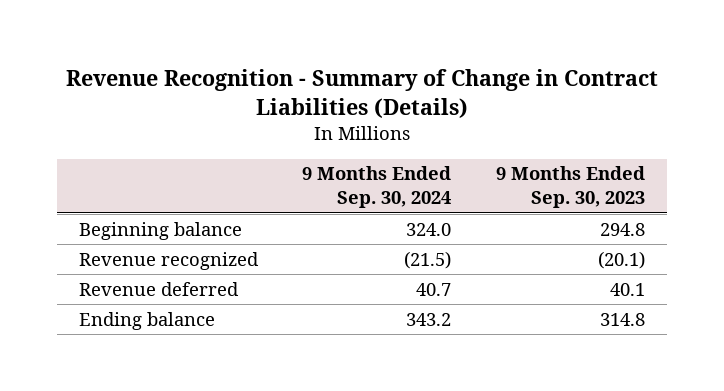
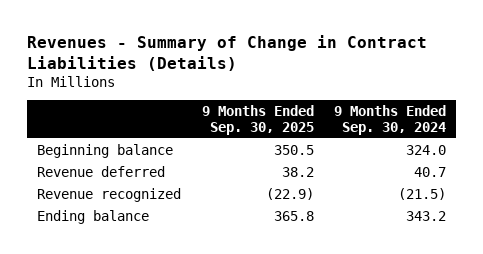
[65,68,658,118] Revenue Recognition - Summary of Change in Contract Liabilities (Details) -> [27,35,428,71] Revenues - Summary of Change in Contract Liabilities (Details)
[496,166,646,209] 9 Months Ended Sep. 30, 2023 -> none
none -> [201,105,314,135] 9 Months Ended Sep. 30, 2025
[78,251,259,270] Revenue recognized -> [37,187,182,202] Revenue recognized

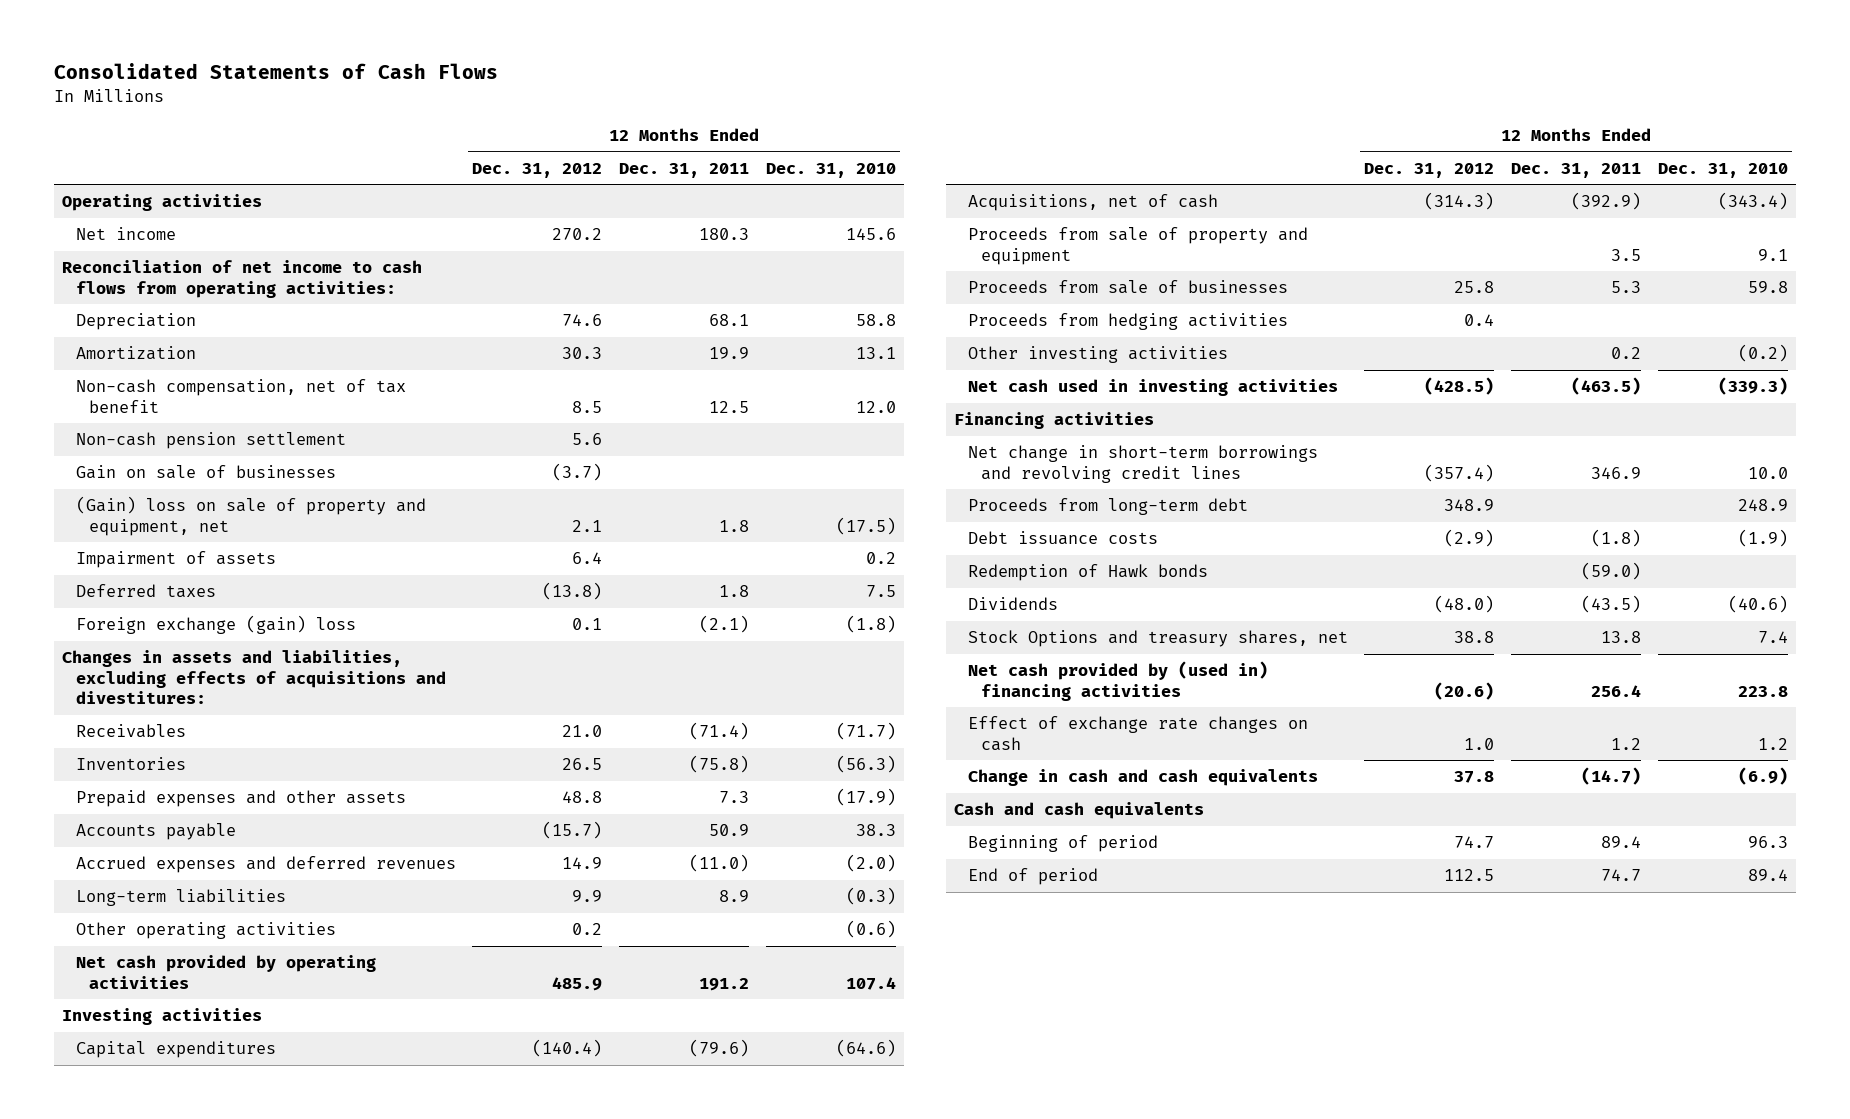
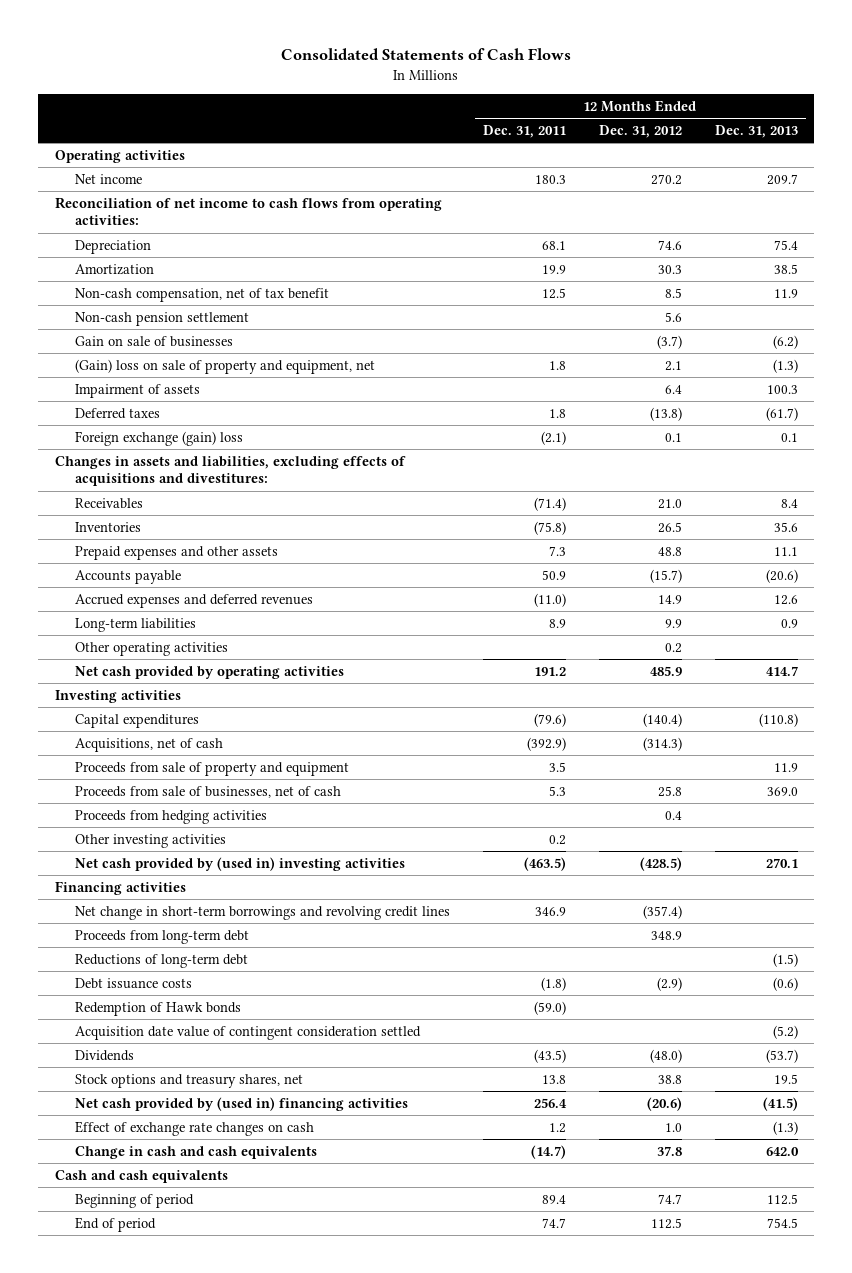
[765,162,896,178] Dec. 31, 2010 -> none
none -> [714,124,798,138] Dec. 31, 2013
[967,280,1288,295] Proceeds from sale of businesses -> [75,785,342,798] Proceeds from sale of businesses, net of cash
[967,379,1338,397] Net cash used in investing activities -> [75,856,406,871] Net cash provided by (used in) investing activities
none -> [75,953,249,968] Reductions of long-term debt
none -> [75,1025,422,1040] Acquisition date value of contingent consideration settled
[967,630,1348,648] Stock Options and treasury shares, net -> [75,1073,304,1088] Stock options and treasury shares, net

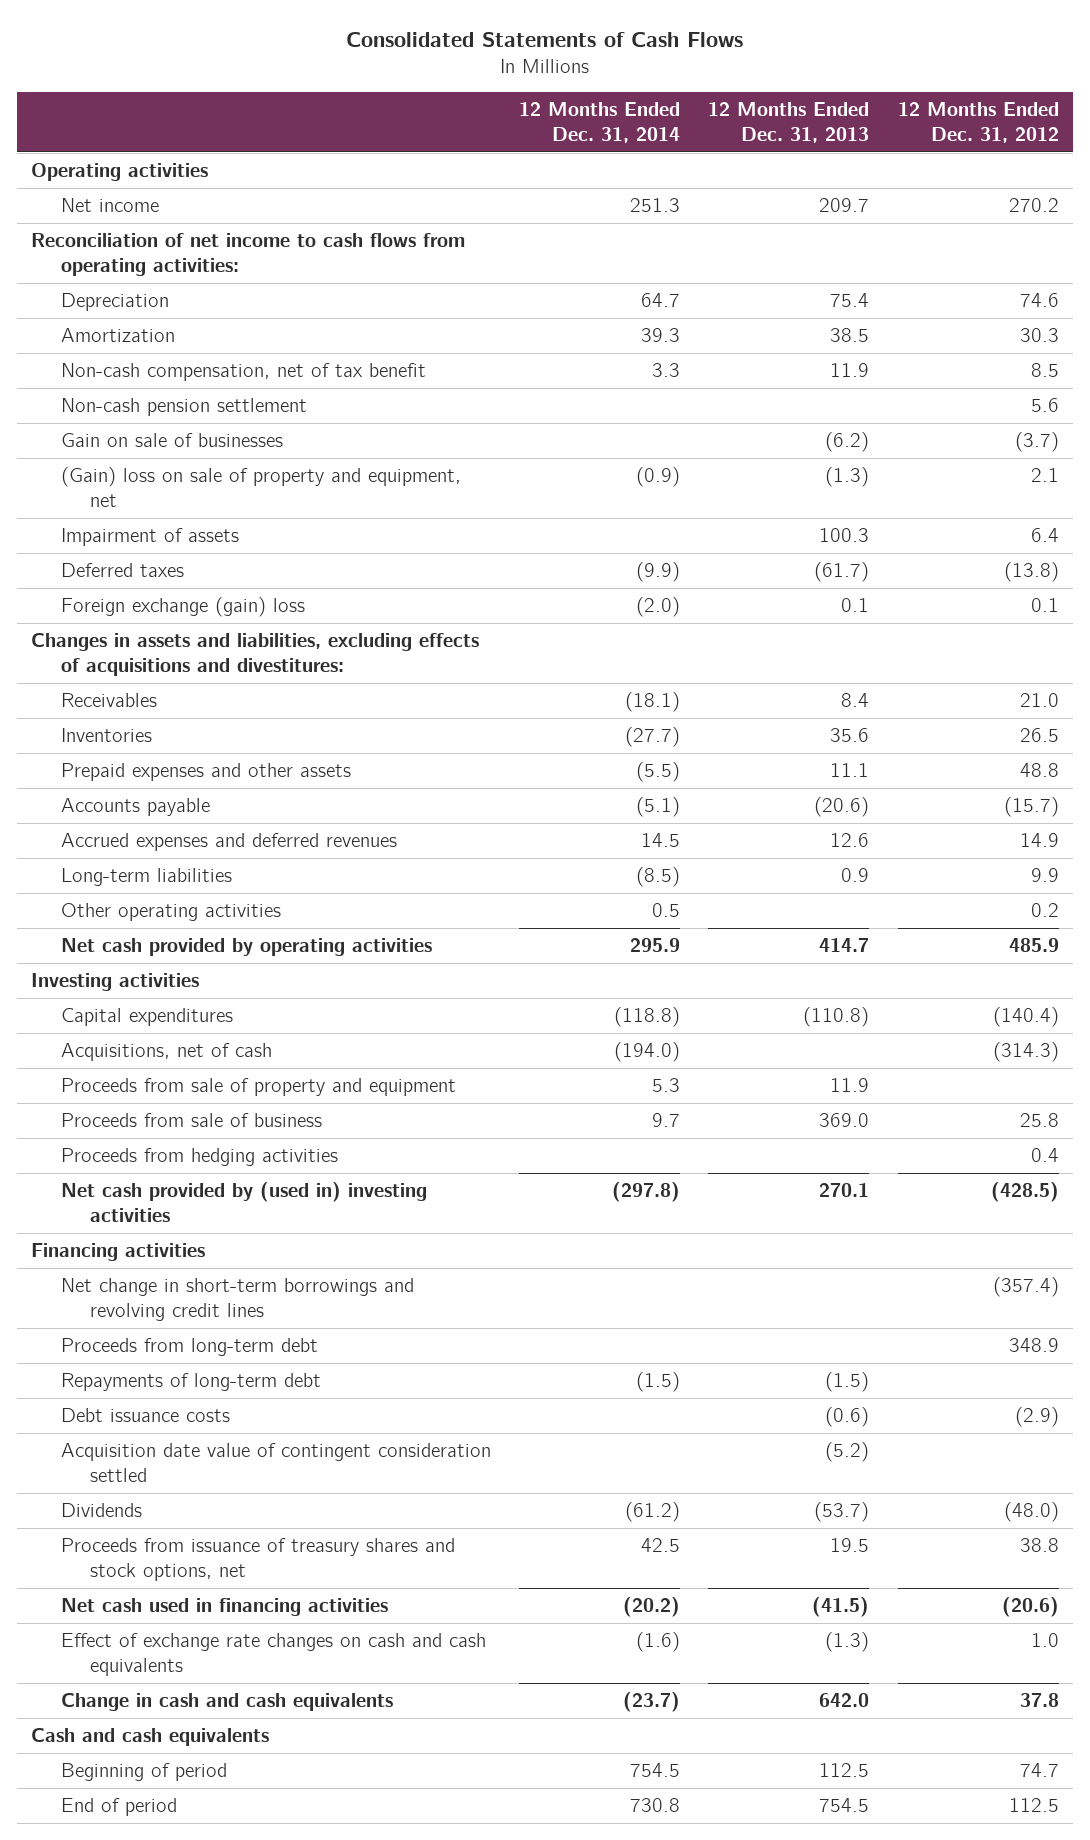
[483,124,567,138] Dec. 31, 2011 -> none
none -> [518,102,680,144] 12 Months Ended Dec. 31, 2014
[75,785,342,798] Proceeds from sale of businesses, net of cash -> [60,1112,322,1127] Proceeds from sale of business
[75,833,227,848] Other investing activities -> none
[75,953,249,968] Reductions of long-term debt -> [60,1372,321,1391] Repayments of long-term debt
[75,1001,242,1016] Redemption of Hawk bonds -> none
[75,1073,304,1088] Stock options and treasury shares, net -> [60,1537,455,1581] Proceeds from issuance of treasury shares and stock options, net
[75,1096,409,1111] Net cash provided by (used in) financing activities -> [60,1597,388,1616] Net cash used in financing activities
[75,1120,315,1136] Effect of exchange rate changes on cash -> [60,1632,486,1676] Effect of exchange rate changes on cash and cash equivalents

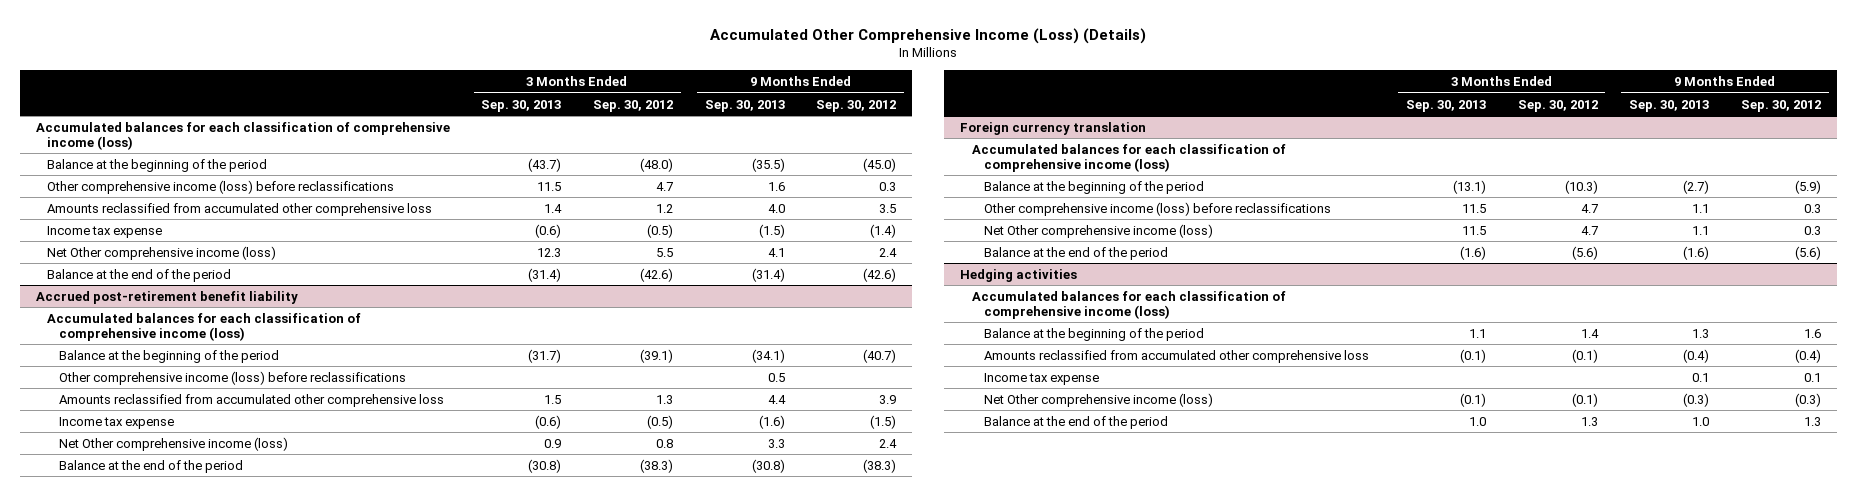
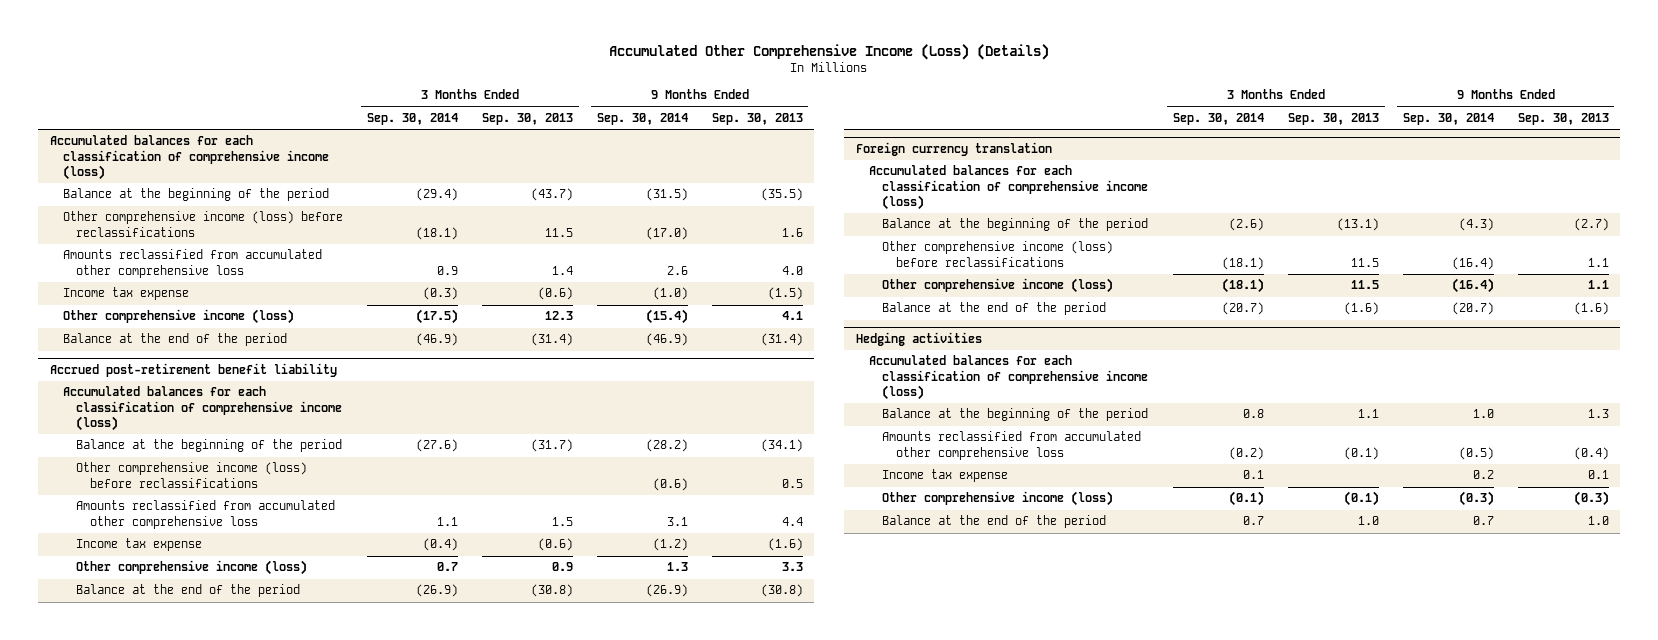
[593,99,674,112] Sep. 30, 2012 -> none
[816,99,897,112] Sep. 30, 2012 -> none
none -> [366,113,458,126] Sep. 30, 2014
none -> [596,113,688,126] Sep. 30, 2014
[47,245,277,260] Net Other comprehensive income (loss) -> [63,309,295,325] Other comprehensive income (loss)
[59,436,289,451] Net Other comprehensive income (loss) -> [76,560,308,576] Other comprehensive income (loss)
[983,223,1213,238] Net Other comprehensive income (loss) -> [882,278,1114,294] Other comprehensive income (loss)
[983,392,1213,407] Net Other comprehensive income (loss) -> [882,491,1114,507] Other comprehensive income (loss)

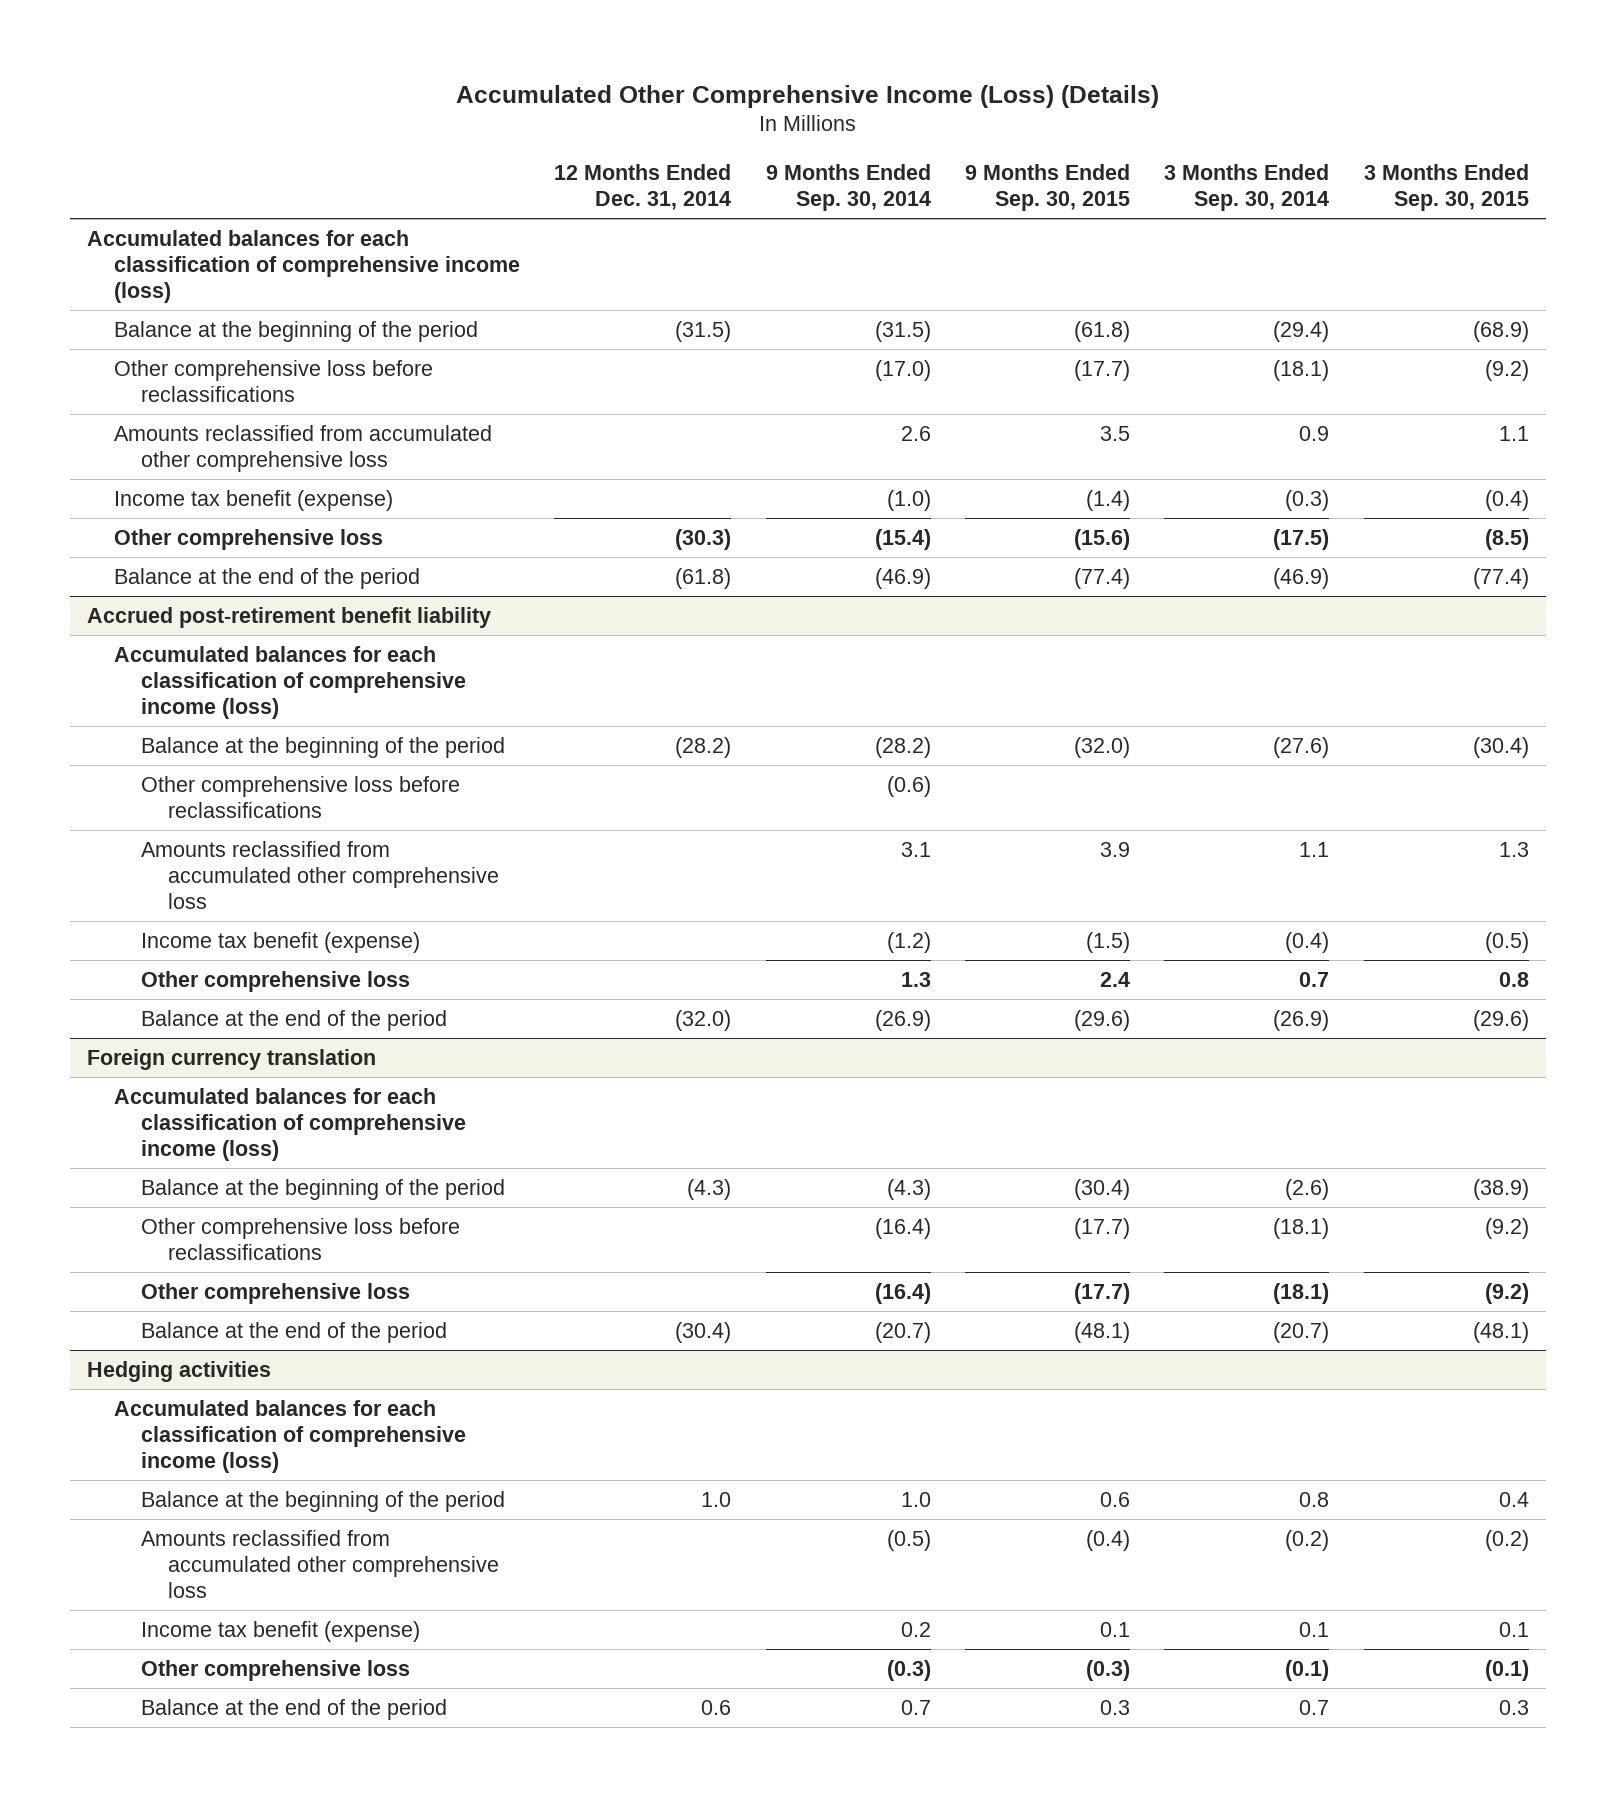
[481,113,573,126] Sep. 30, 2013 -> none
[711,113,803,126] Sep. 30, 2013 -> none
none -> [554,163,732,210] 12 Months Ended Dec. 31, 2014
none -> [964,163,1130,211] 9 Months Ended Sep. 30, 2015
none -> [1363,163,1529,211] 3 Months Ended Sep. 30, 2015
[63,211,344,237] Other comprehensive income (loss) before reclassifications -> [114,360,434,403] Other comprehensive loss before reclassifications
[63,287,190,301] Income tax expense -> [114,490,394,512] Income tax benefit (expense)
[63,309,295,325] Other comprehensive income (loss) -> [114,529,384,551] Other comprehensive loss
[76,462,308,488] Other comprehensive income (loss) before reclassifications -> [141,776,461,819] Other comprehensive loss before reclassifications
[76,538,203,552] Income tax expense -> [141,932,421,954] Income tax benefit (expense)
[76,560,308,576] Other comprehensive income (loss) -> [141,971,411,993] Other comprehensive loss
[882,241,1114,267] Other comprehensive income (loss) before reclassifications -> [141,1218,461,1261] Other comprehensive loss before reclassifications
[882,278,1114,294] Other comprehensive income (loss) -> [141,1283,411,1305] Other comprehensive loss
[882,469,1009,483] Income tax expense -> [141,1621,421,1643] Income tax benefit (expense)
[882,491,1114,507] Other comprehensive income (loss) -> [141,1660,411,1682] Other comprehensive loss

